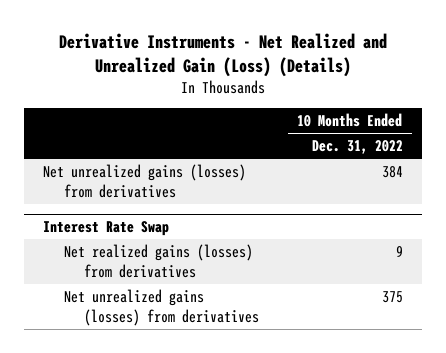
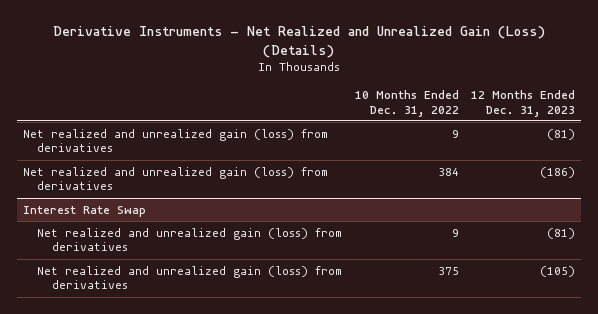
none -> [470,90,575,117] 12 Months Ended Dec. 31, 2023
none -> [22,128,328,153] Net realized and unrealized gain (loss) from derivatives
[43,163,247,199] Net unrealized gains (losses) from derivatives -> [22,166,328,191] Net realized and unrealized gain (loss) from derivatives
[63,243,253,279] Net realized gains (losses) from derivatives -> [37,227,343,252] Net realized and unrealized gain (loss) from derivatives
[63,288,259,327] Net unrealized gains (losses) from derivatives -> [37,265,343,290] Net realized and unrealized gain (loss) from derivatives

